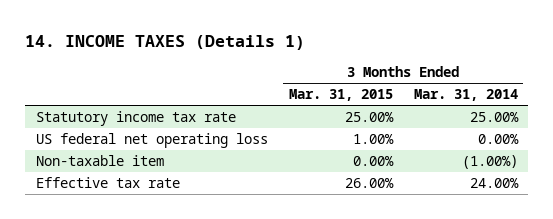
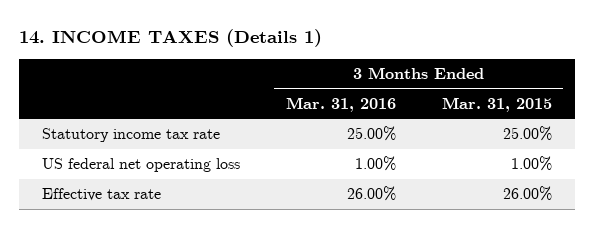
[413,89,518,102] Mar. 31, 2014 -> none
none -> [285,96,396,112] Mar. 31, 2016
[35,155,164,167] Non-taxable item -> none

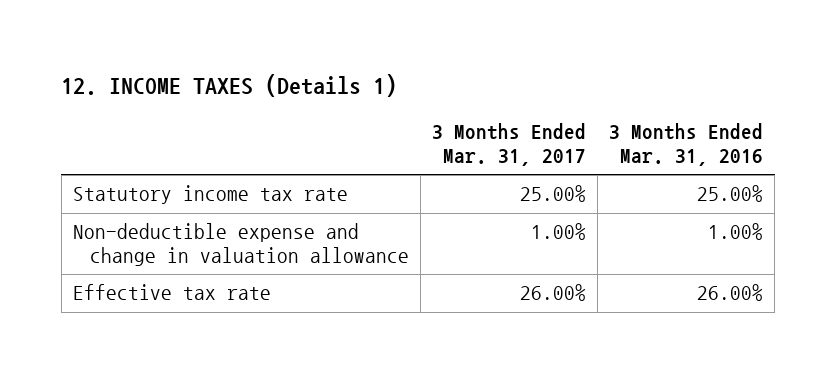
[18,29,322,48] 14. INCOME TAXES (Details 1) -> [61,73,398,97] 12. INCOME TAXES (Details 1)
[441,96,552,112] Mar. 31, 2015 -> none
none -> [431,123,586,166] 3 Months Ended Mar. 31, 2017
[41,158,240,173] US federal net operating loss -> none
none -> [72,223,409,267] Non-deductible expense and change in valuation allowance

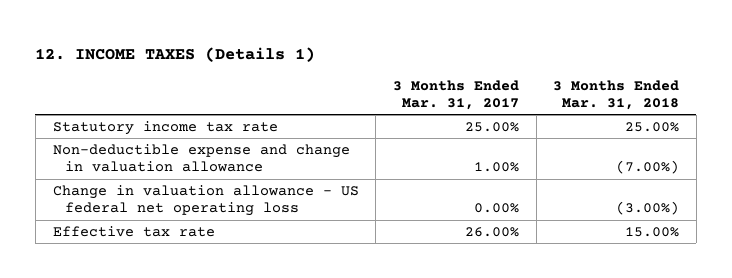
[609,123,764,166] 3 Months Ended Mar. 31, 2016 -> none
none -> [553,79,680,111] 3 Months Ended Mar. 31, 2018
none -> [52,184,359,217] Change in valuation allowance - US federal net operating loss

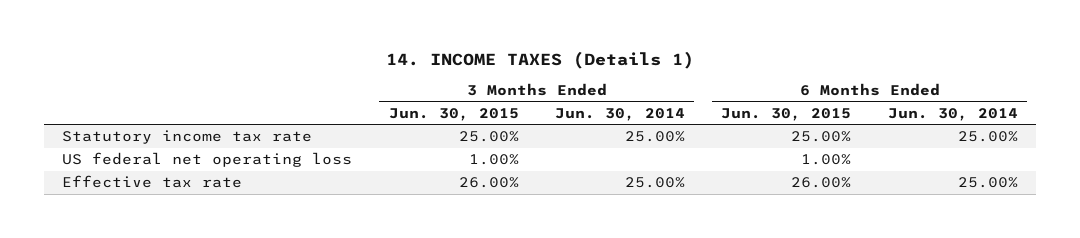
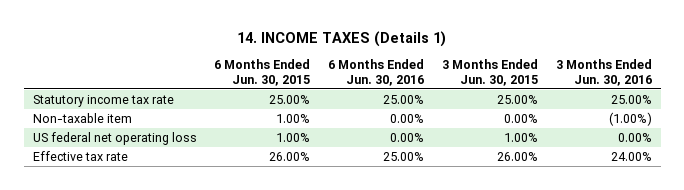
[554,107,685,121] Jun. 30, 2014 -> none
[887,107,1018,121] Jun. 30, 2014 -> none
none -> [328,59,425,87] 6 Months Ended Jun. 30, 2016
none -> [555,59,652,87] 3 Months Ended Jun. 30, 2016
none -> [32,112,132,123] Non-taxable item

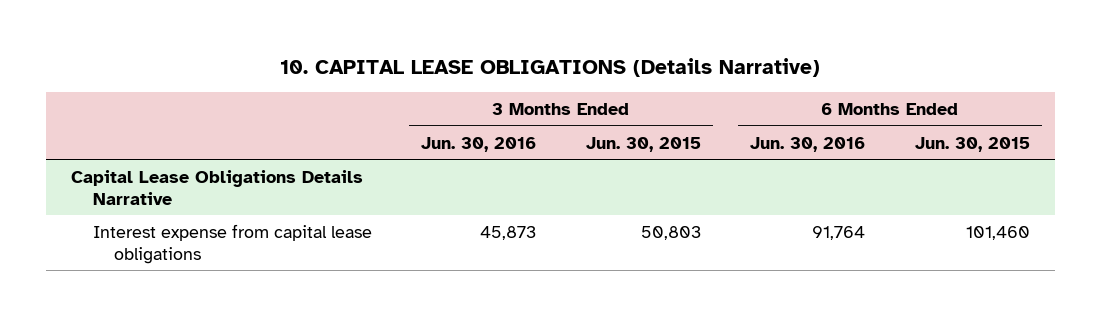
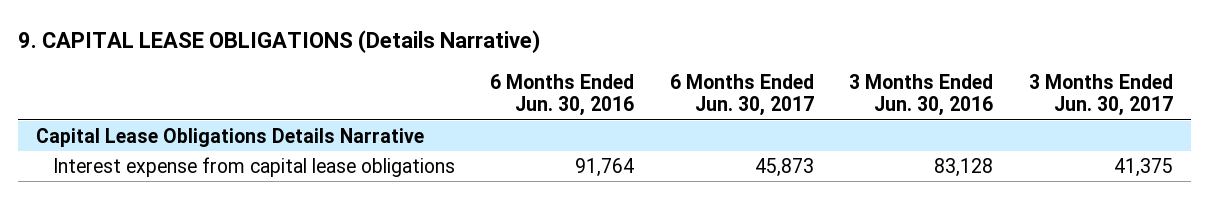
[280,57,821,77] 10. CAPITAL LEASE OBLIGATIONS (Details Narrative) -> [17,29,540,53] 9. CAPITAL LEASE OBLIGATIONS (Details Narrative)
[585,136,701,152] Jun. 30, 2015 -> none
[915,136,1031,152] Jun. 30, 2015 -> none
none -> [669,73,814,117] 6 Months Ended Jun. 30, 2017
none -> [1028,73,1173,117] 3 Months Ended Jun. 30, 2017
[480,225,537,240] 45,873 -> [934,157,994,177] 83,128

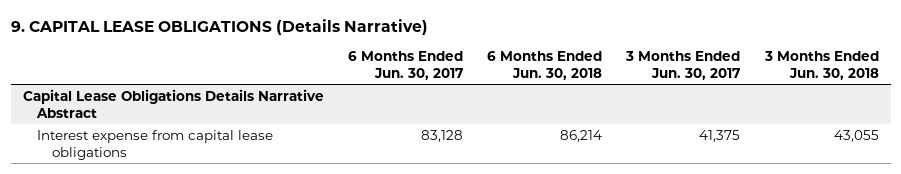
[490,73,635,117] 6 Months Ended Jun. 30, 2016 -> none
[849,73,994,117] 3 Months Ended Jun. 30, 2016 -> none
none -> [487,51,603,80] 6 Months Ended Jun. 30, 2018
none -> [763,51,879,80] 3 Months Ended Jun. 30, 2018
[35,127,424,147] Capital Lease Obligations Details Narrative -> [22,88,324,118] Capital Lease Obligations Details Narrative Abstract
[754,157,814,177] 45,873 -> [421,129,464,142] 83,128

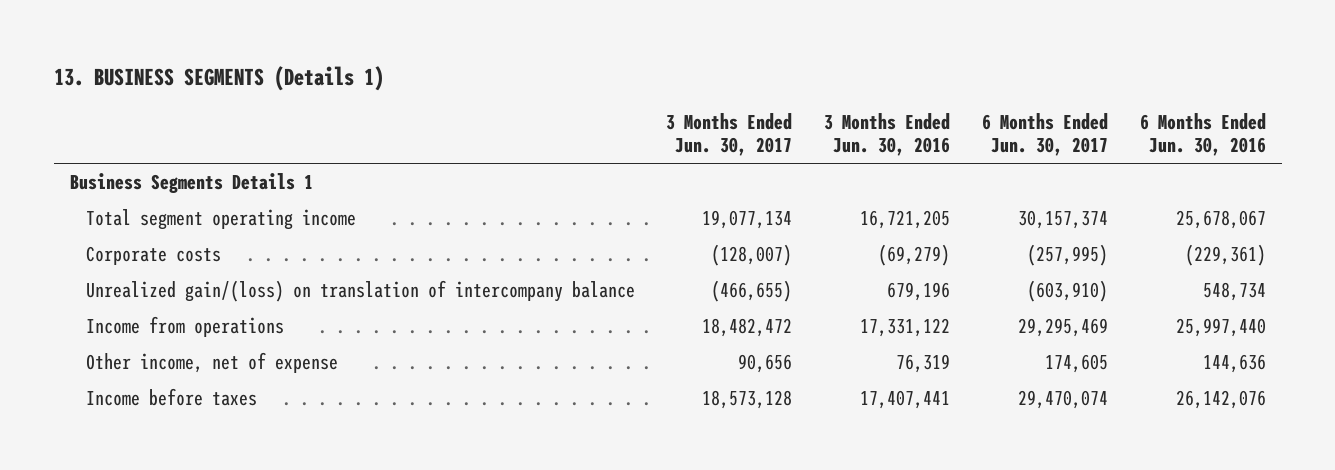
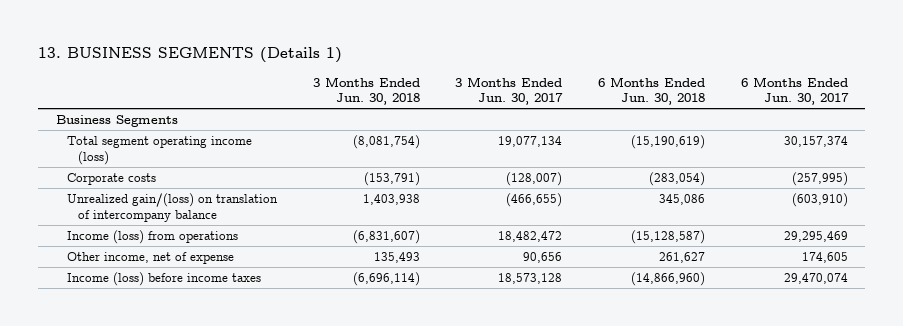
[824,113,951,157] 3 Months Ended Jun. 30, 2016 -> none
[1139,113,1266,157] 6 Months Ended Jun. 30, 2016 -> none
none -> [312,76,420,106] 3 Months Ended Jun. 30, 2018
none -> [597,76,705,106] 6 Months Ended Jun. 30, 2018
[69,172,313,193] Business Segments Details 1 -> [55,115,178,128] Business Segments
[85,208,356,230] Total segment operating income -> [66,136,252,165] Total segment operating income (loss)
[85,315,284,337] Income from operations -> [66,230,238,245] Income (loss) from operations
[85,387,257,406] Income before taxes -> [66,272,261,287] Income (loss) before income taxes

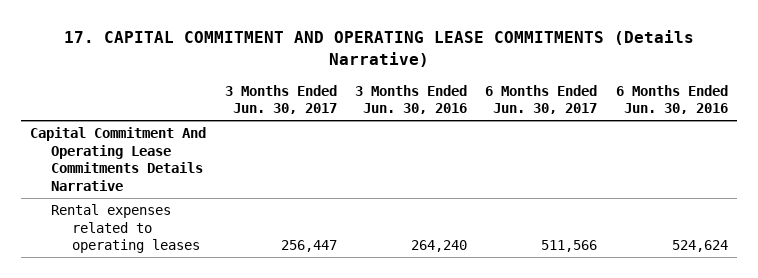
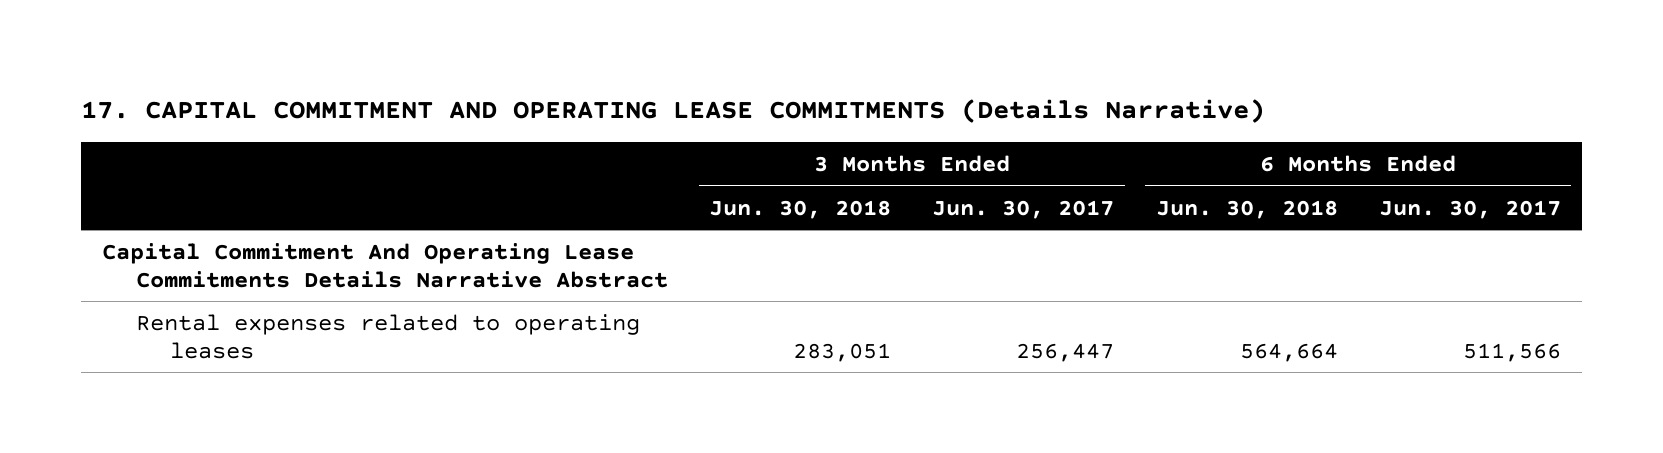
[355,84,468,115] 3 Months Ended Jun. 30, 2016 -> none
[615,84,728,115] 6 Months Ended Jun. 30, 2016 -> none
none -> [709,199,892,219] Jun. 30, 2018
none -> [1155,199,1338,219] Jun. 30, 2018
[30,127,207,191] Capital Commitment And Operating Lease Commitments Details Narrative -> [101,242,668,288] Capital Commitment And Operating Lease Commitments Details Narrative Abstract

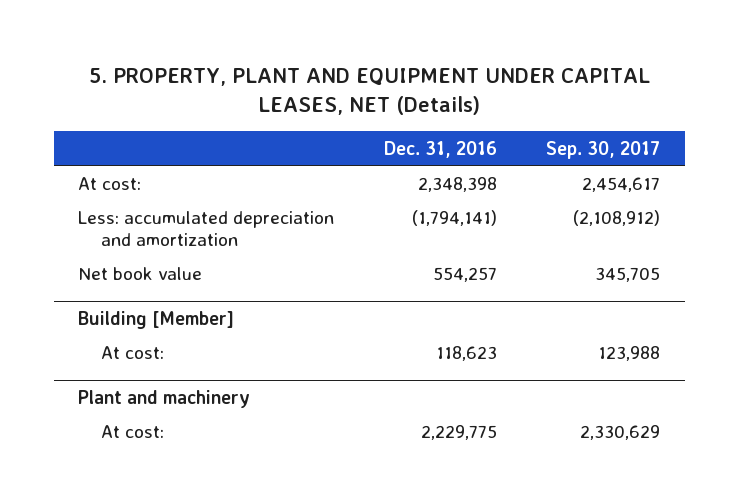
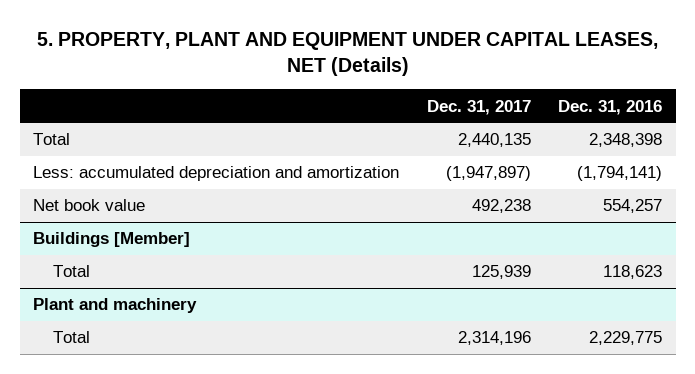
[546,140,661,159] Sep. 30, 2017 -> none
none -> [426,99,531,115] Dec. 31, 2017
[78,176,142,190] At cost: -> [33,133,71,146] Total
[78,310,235,329] Building [Member] -> [33,232,191,248] Buildings [Member]
[100,345,164,359] At cost: -> [53,265,91,278] Total
[100,424,164,438] At cost: -> [53,331,91,344] Total

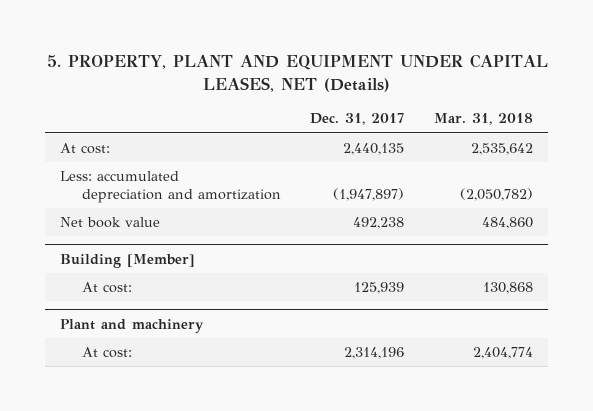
[557,99,662,115] Dec. 31, 2016 -> none
none -> [434,113,534,126] Mar. 31, 2018
[33,133,71,146] Total -> [59,143,110,155] At cost:
[33,232,191,248] Buildings [Member] -> [59,253,195,268] Building [Member]
[53,265,91,278] Total -> [81,282,132,294] At cost:
[53,331,91,344] Total -> [81,347,132,359] At cost:

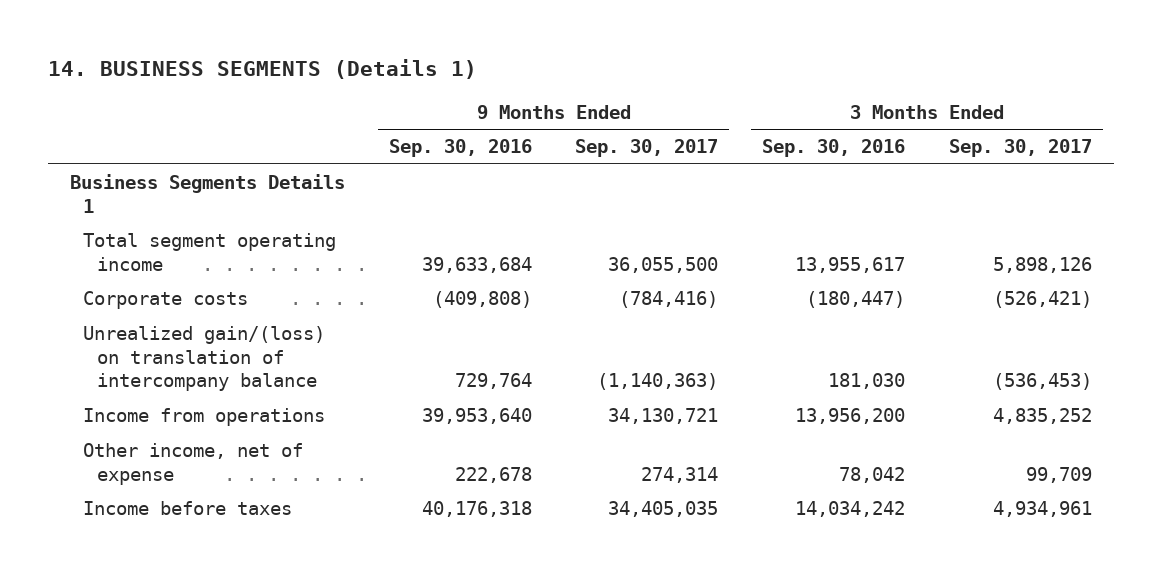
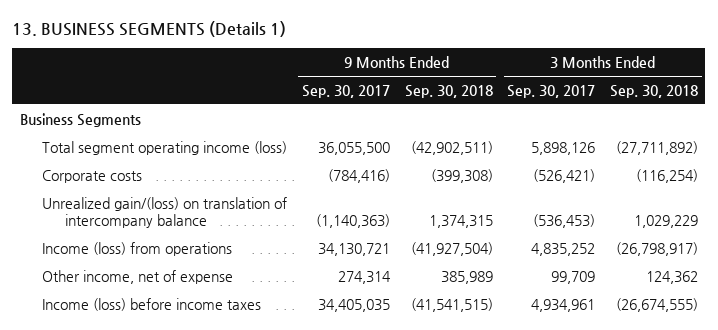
[47,59,477,80] 14. BUSINESS SEGMENTS (Details 1) -> [12,21,287,38] 13. BUSINESS SEGMENTS (Details 1)
[388,139,532,158] Sep. 30, 2016 -> none
[762,139,906,158] Sep. 30, 2016 -> none
none -> [404,84,493,98] Sep. 30, 2018
none -> [610,84,699,98] Sep. 30, 2018
[69,173,345,213] Business Segments Details 1 -> [19,112,141,127] Business Segments
[83,232,337,271] Total segment operating income -> [42,140,288,155] Total segment operating income (loss)
[83,407,326,426] Income from operations -> [42,241,233,256] Income (loss) from operations
[83,500,293,515] Income before taxes -> [42,297,262,311] Income (loss) before income taxes

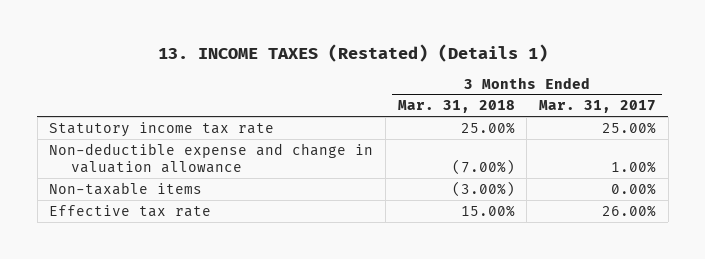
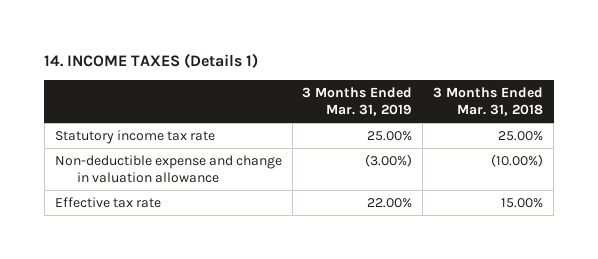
[157,44,548,63] 13. INCOME TAXES (Restated) (Details 1) -> [44,53,259,69] 14. INCOME TAXES (Details 1)
[539,100,657,114] Mar. 31, 2017 -> none
none -> [302,86,413,117] 3 Months Ended Mar. 31, 2019
[49,181,203,195] Non-taxable items -> none
[451,159,515,176] (7.00%) -> [491,153,544,167] (10.00%)

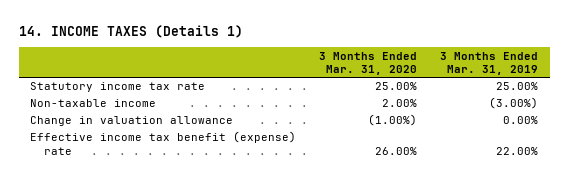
[433,86,544,117] 3 Months Ended Mar. 31, 2018 -> none
none -> [319,51,418,75] 3 Months Ended Mar. 31, 2020
[54,154,282,184] Non-deductible expense and change in valuation allowance -> [30,99,157,108] Non-taxable income
none -> [30,116,234,127] Change in valuation allowance
[54,196,161,208] Effective tax rate -> [30,131,297,155] Effective income tax benefit (expense) rate

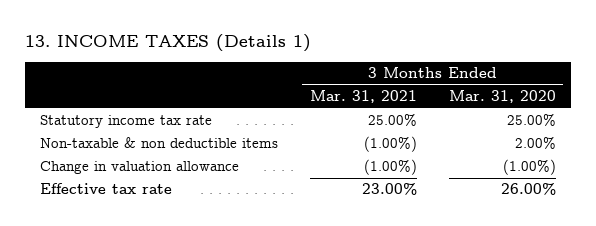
[18,25,243,39] 14. INCOME TAXES (Details 1) -> [24,34,311,53] 13. INCOME TAXES (Details 1)
[440,51,539,75] 3 Months Ended Mar. 31, 2019 -> none
none -> [309,90,417,104] Mar. 31, 2021
[30,99,157,108] Non-taxable income -> [40,137,279,149] Non-taxable & non deductible items
[30,131,297,155] Effective income tax benefit (expense) rate -> [40,183,173,195] Effective tax rate

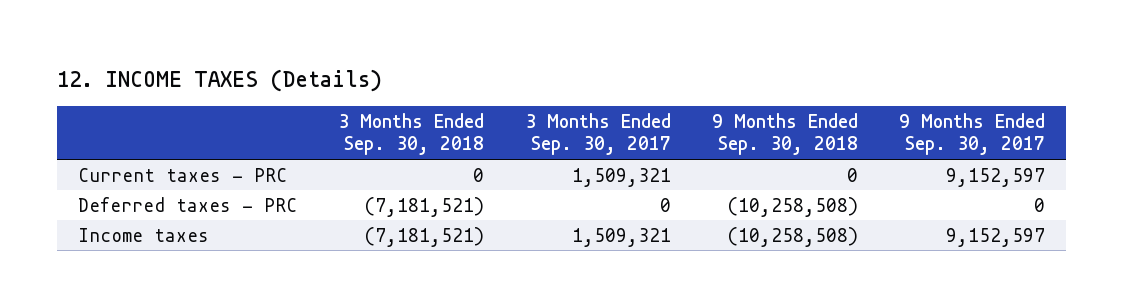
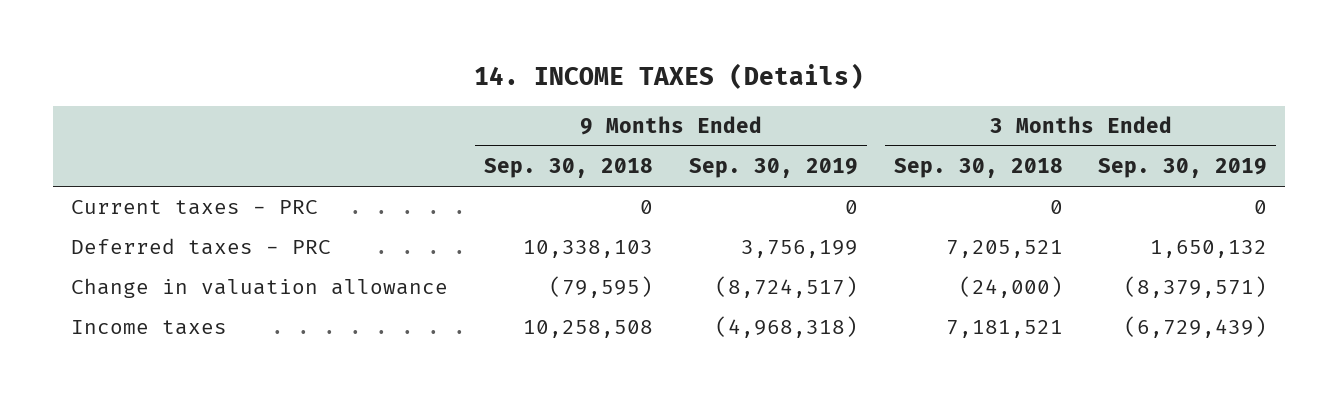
[57,68,383,92] 12. INCOME TAXES (Details) -> [474,63,865,90] 14. INCOME TAXES (Details)
[525,112,672,156] 3 Months Ended Sep. 30, 2017 -> none
[899,112,1046,156] 9 Months Ended Sep. 30, 2017 -> none
none -> [688,158,858,179] Sep. 30, 2019
none -> [1098,158,1268,179] Sep. 30, 2019
[364,196,485,217] (7,181,521) -> [945,240,1063,259] 7,205,521
[727,196,859,217] (10,258,508) -> [522,240,653,259] 10,338,103
none -> [71,278,449,299] Change in valuation allowance
[364,226,485,247] (7,181,521) -> [945,320,1063,339] 7,181,521
[727,226,859,247] (10,258,508) -> [522,320,653,339] 10,258,508

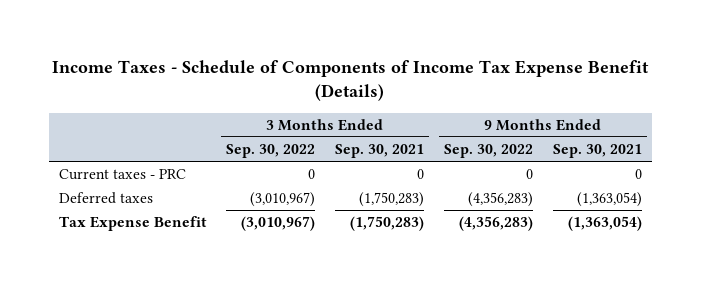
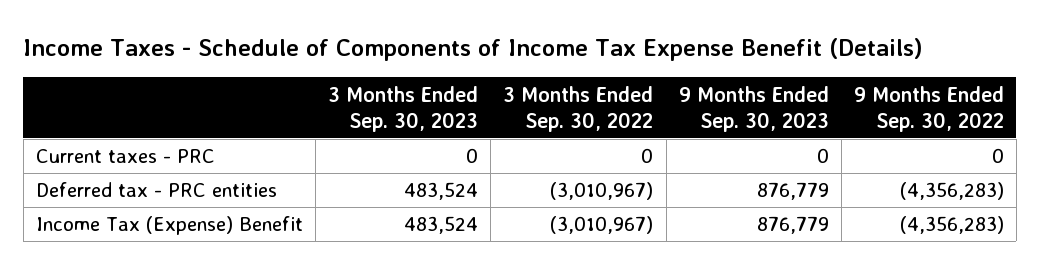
[335,144,425,159] Sep. 30, 2021 -> none
[553,144,643,159] Sep. 30, 2021 -> none
none -> [328,85,479,132] 3 Months Ended Sep. 30, 2023
none -> [678,85,829,132] 9 Months Ended Sep. 30, 2023
[58,192,153,205] Deferred taxes -> [36,182,278,198] Deferred tax - PRC entities
[58,216,207,232] Tax Expense Benefit -> [36,216,304,236] Income Tax (Expense) Benefit

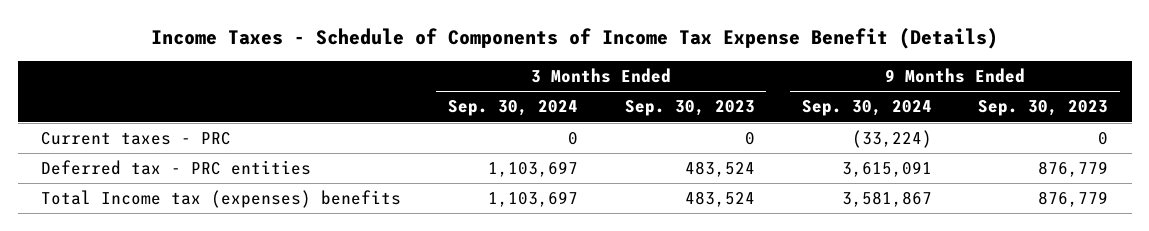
[503,85,654,132] 3 Months Ended Sep. 30, 2022 -> none
[853,85,1004,132] 9 Months Ended Sep. 30, 2022 -> none
none -> [447,100,578,117] Sep. 30, 2024
none -> [801,100,932,117] Sep. 30, 2024
[36,216,304,236] Income Tax (Expense) Benefit -> [40,190,401,209] Total Income tax (expenses) benefits

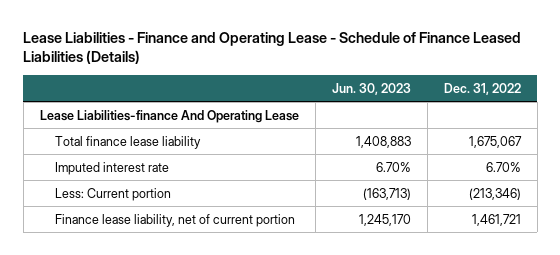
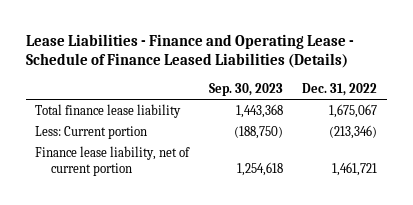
[331,82,411,95] Jun. 30, 2023 -> none
none -> [208,82,283,96] Sep. 30, 2023
[39,109,299,123] Lease Liabilities-finance And Operating Lease -> none
[54,161,169,175] Imputed interest rate -> none

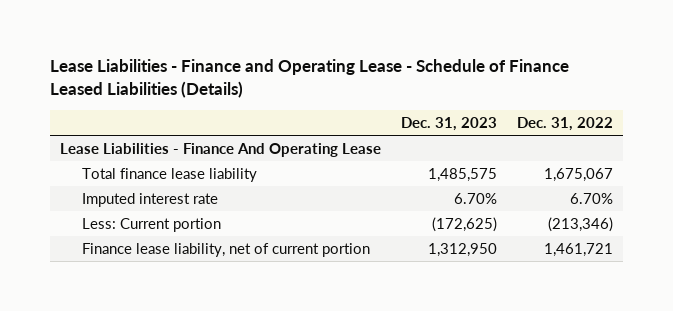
[208,82,283,96] Sep. 30, 2023 -> none
none -> [400,116,497,131] Dec. 31, 2023
none -> [59,142,381,157] Lease Liabilities - Finance And Operating Lease
none -> [81,192,218,207] Imputed interest rate

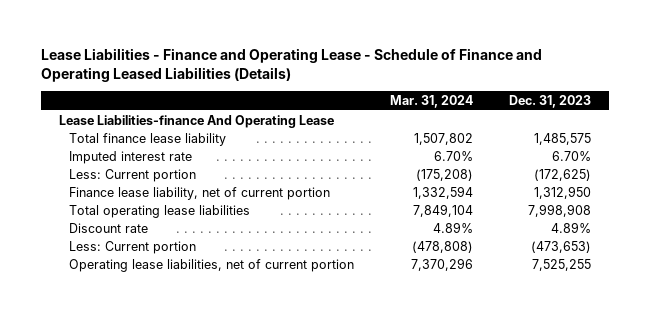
[49,59,569,99] Lease Liabilities - Finance and Operating Lease - Schedule of Finance Leased Liabilities (Details) -> [41,48,543,83] Lease Liabilities - Finance and Operating Lease - Schedule of Finance and Operating Leased Liabilities (Details)
[517,116,614,131] Dec. 31, 2022 -> none
none -> [390,95,474,109] Mar. 31, 2024
[59,142,381,157] Lease Liabilities - Finance And Operating Lease -> [59,114,335,128] Lease Liabilities-finance And Operating Lease
none -> [69,204,251,218] Total operating lease liabilities
none -> [69,222,149,233] Discount rate
none -> [69,240,197,254] Less: Current portion
none -> [69,258,355,272] Operating lease liabilities, net of current portion

